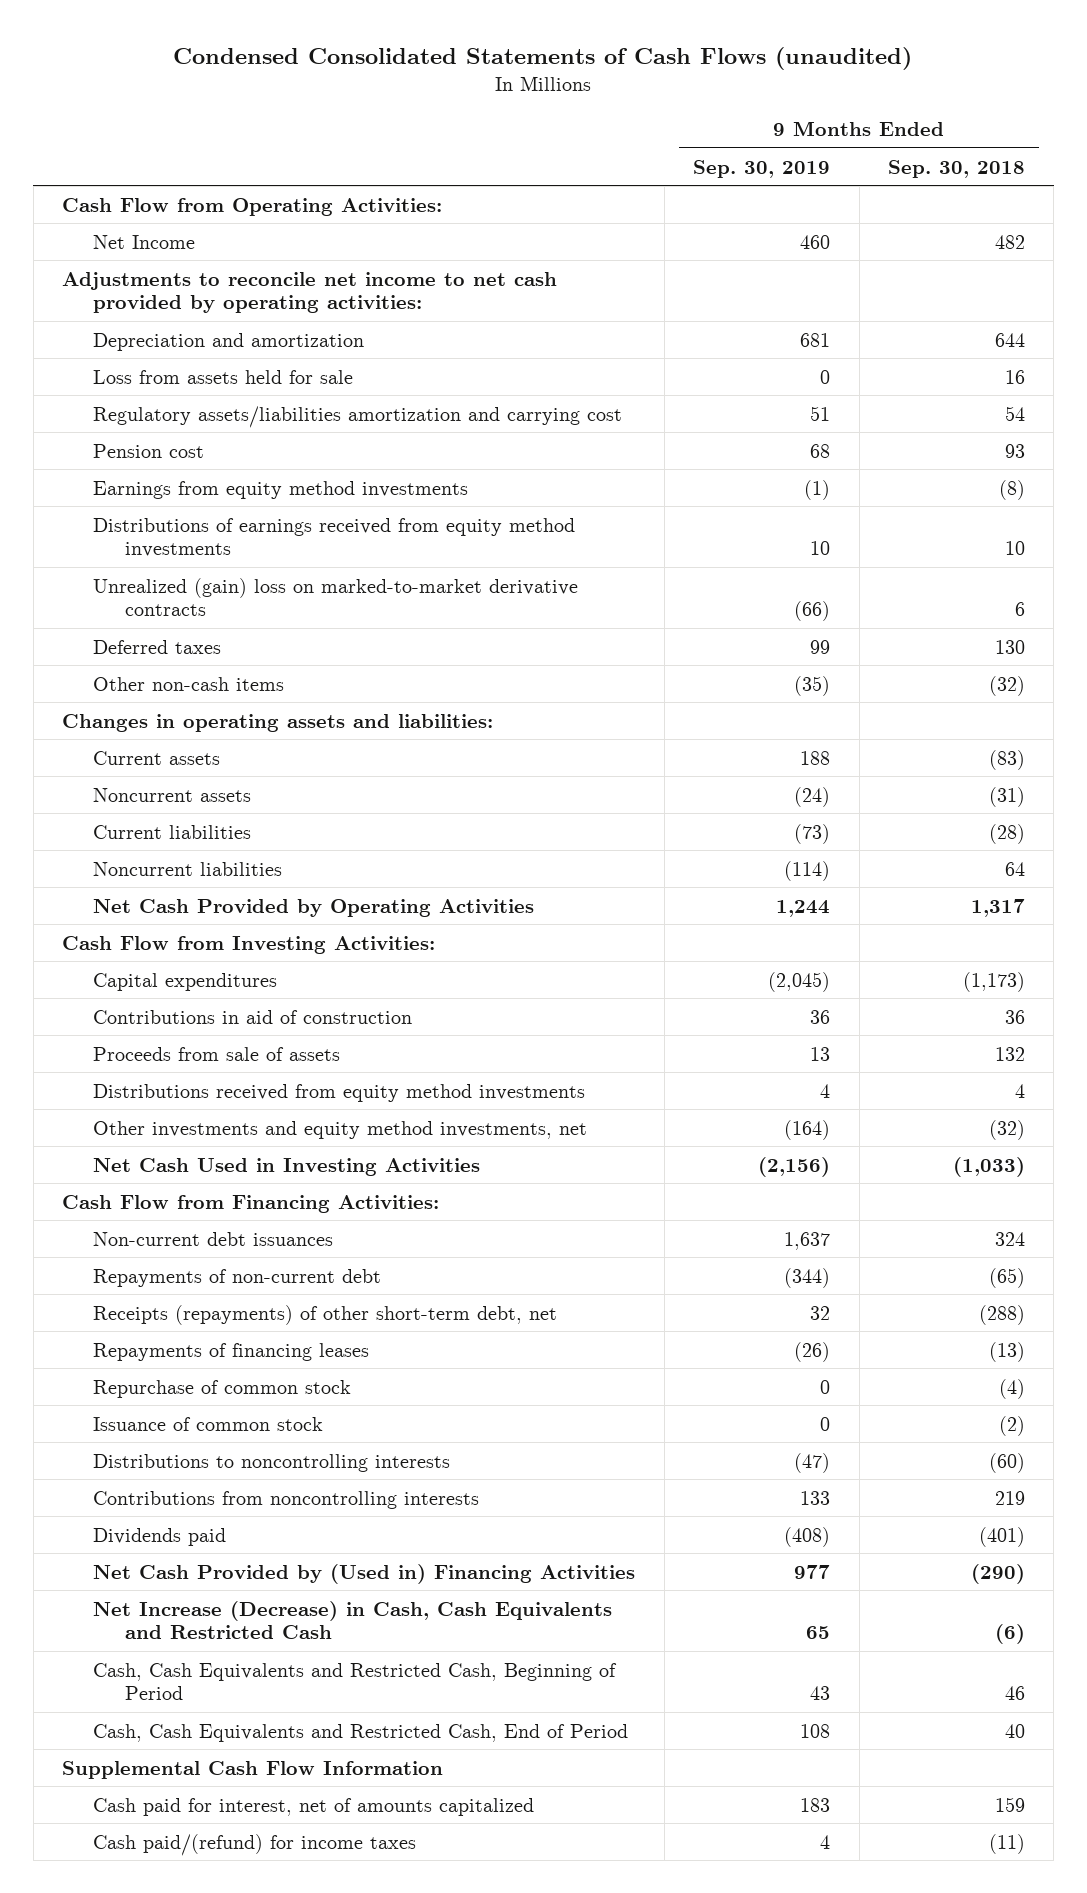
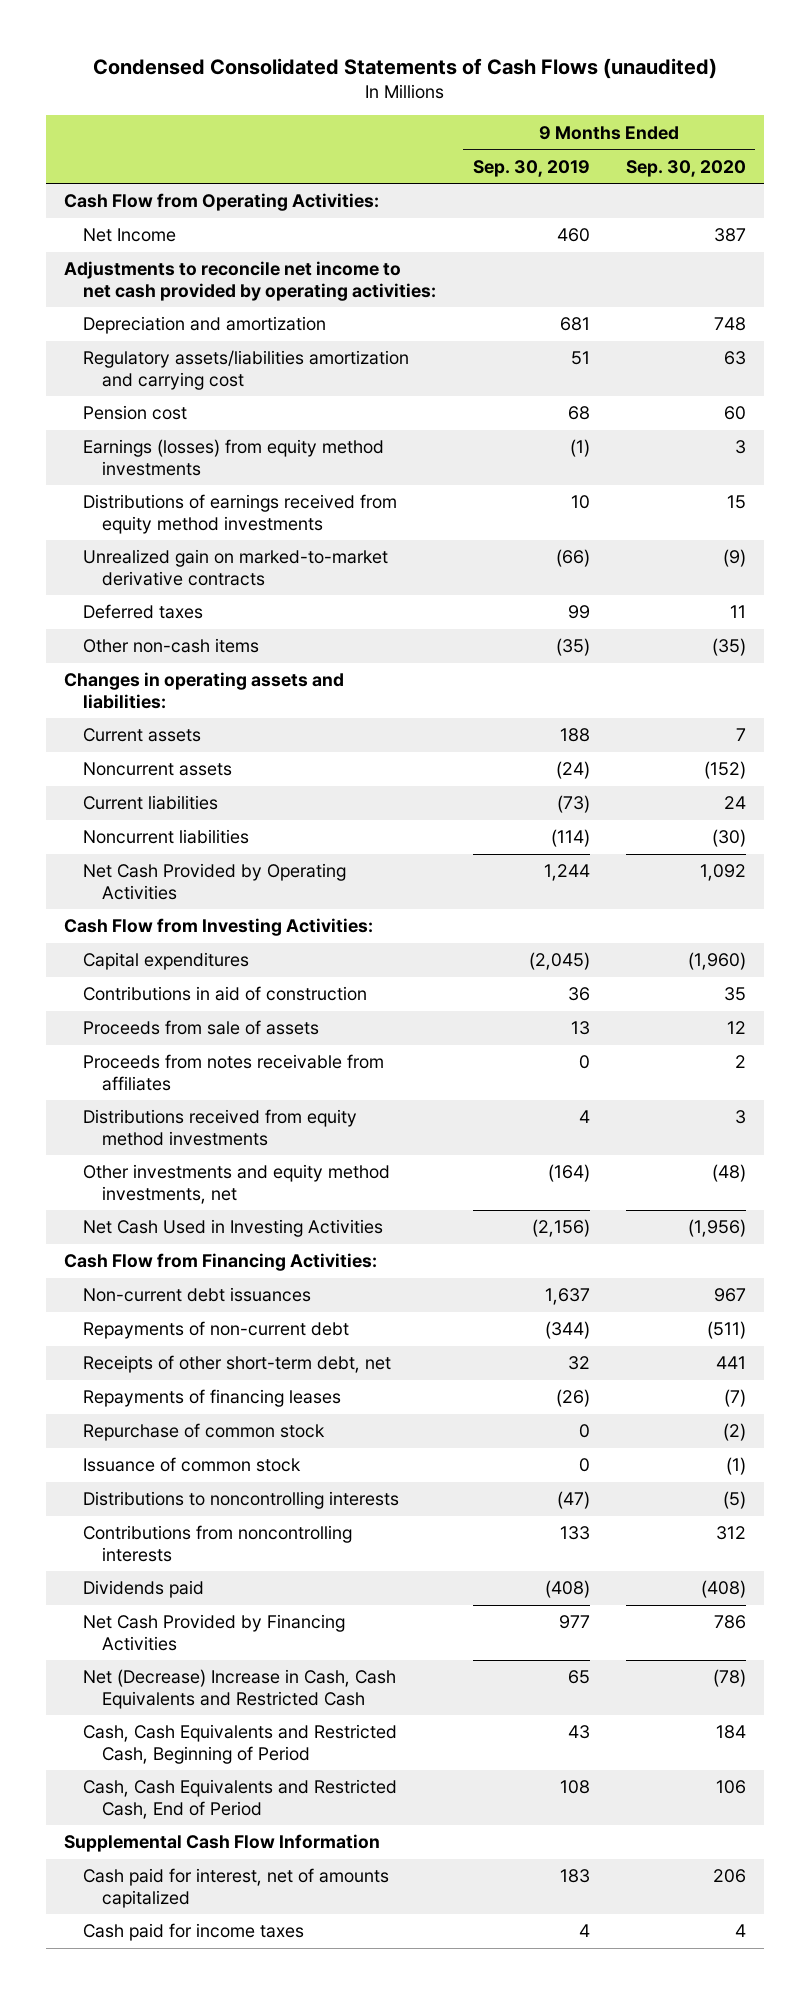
[887,159,1025,178] Sep. 30, 2018 -> none
none -> [625,159,746,177] Sep. 30, 2020
[93,369,354,384] Loss from assets held for sale -> none
[93,480,469,499] Earnings from equity method investments -> [83,439,385,476] Earnings (losses) from equity method investments
[93,577,579,616] Unrealized (gain) loss on marked-to-market derivative contracts -> [83,549,389,586] Unrealized gain on marked-to-market derivative contracts
none -> [83,1054,385,1091] Proceeds from notes receivable from affiliates
[93,1304,558,1325] Receipts (repayments) of other short-term debt, net -> [83,1355,392,1374] Receipts of other short-term debt, net
[93,1563,636,1584] Net Cash Provided by (Used in) Financing Activities -> [83,1614,346,1651] Net Cash Provided by Financing Activities
[93,1600,613,1639] Net Increase (Decrease) in Cash, Cash Equivalents and Restricted Cash -> [83,1669,397,1709] Net (Decrease) Increase in Cash, Cash Equivalents and Restricted Cash
[93,1833,417,1856] Cash paid/(refund) for income taxes -> [83,1923,305,1942] Cash paid for income taxes

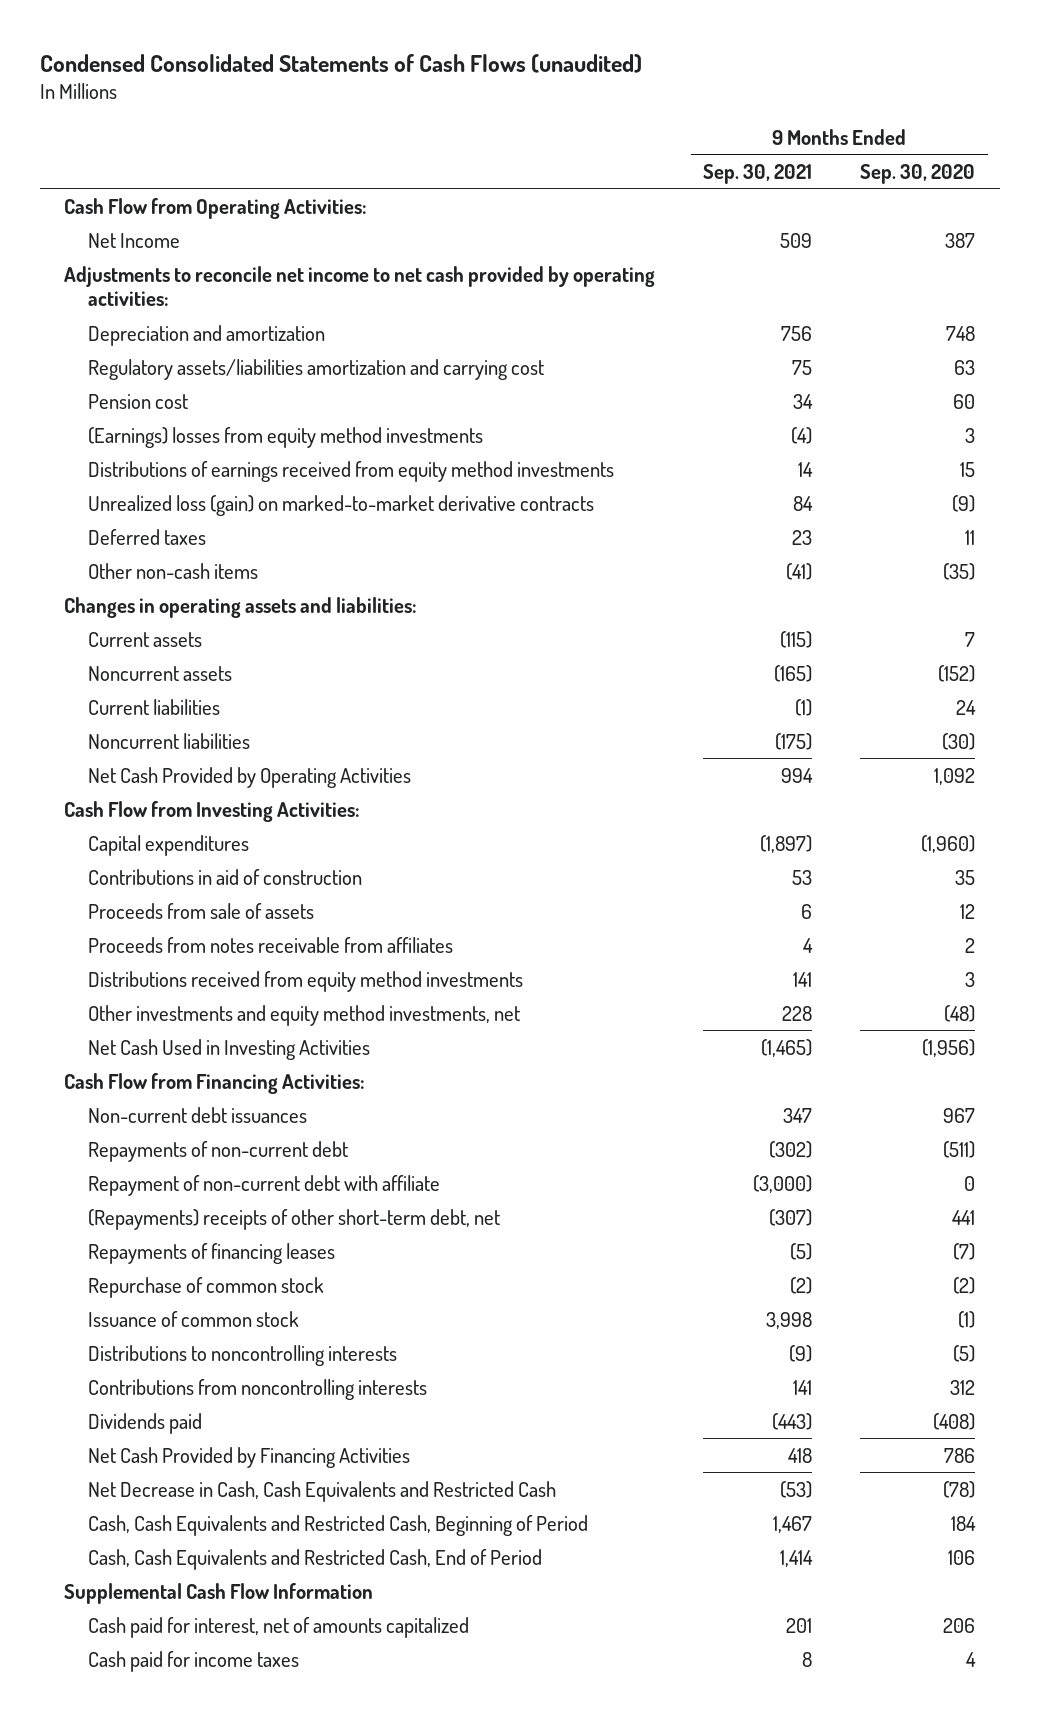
[472,159,590,177] Sep. 30, 2019 -> none
none -> [703,163,813,184] Sep. 30, 2021
[83,439,385,476] Earnings (losses) from equity method investments -> [87,426,483,448] (Earnings) losses from equity method investments
[83,549,389,586] Unrealized gain on marked-to-market derivative contracts -> [87,494,594,516] Unrealized loss (gain) on marked-to-market derivative contracts
none -> [87,1174,440,1196] Repayment of non-current debt with affiliate
[83,1355,392,1374] Receipts of other short-term debt, net -> [87,1208,500,1230] (Repayments) receipts of other short-term debt, net
[83,1669,397,1709] Net (Decrease) Increase in Cash, Cash Equivalents and Restricted Cash -> [87,1480,556,1502] Net Decrease in Cash, Cash Equivalents and Restricted Cash

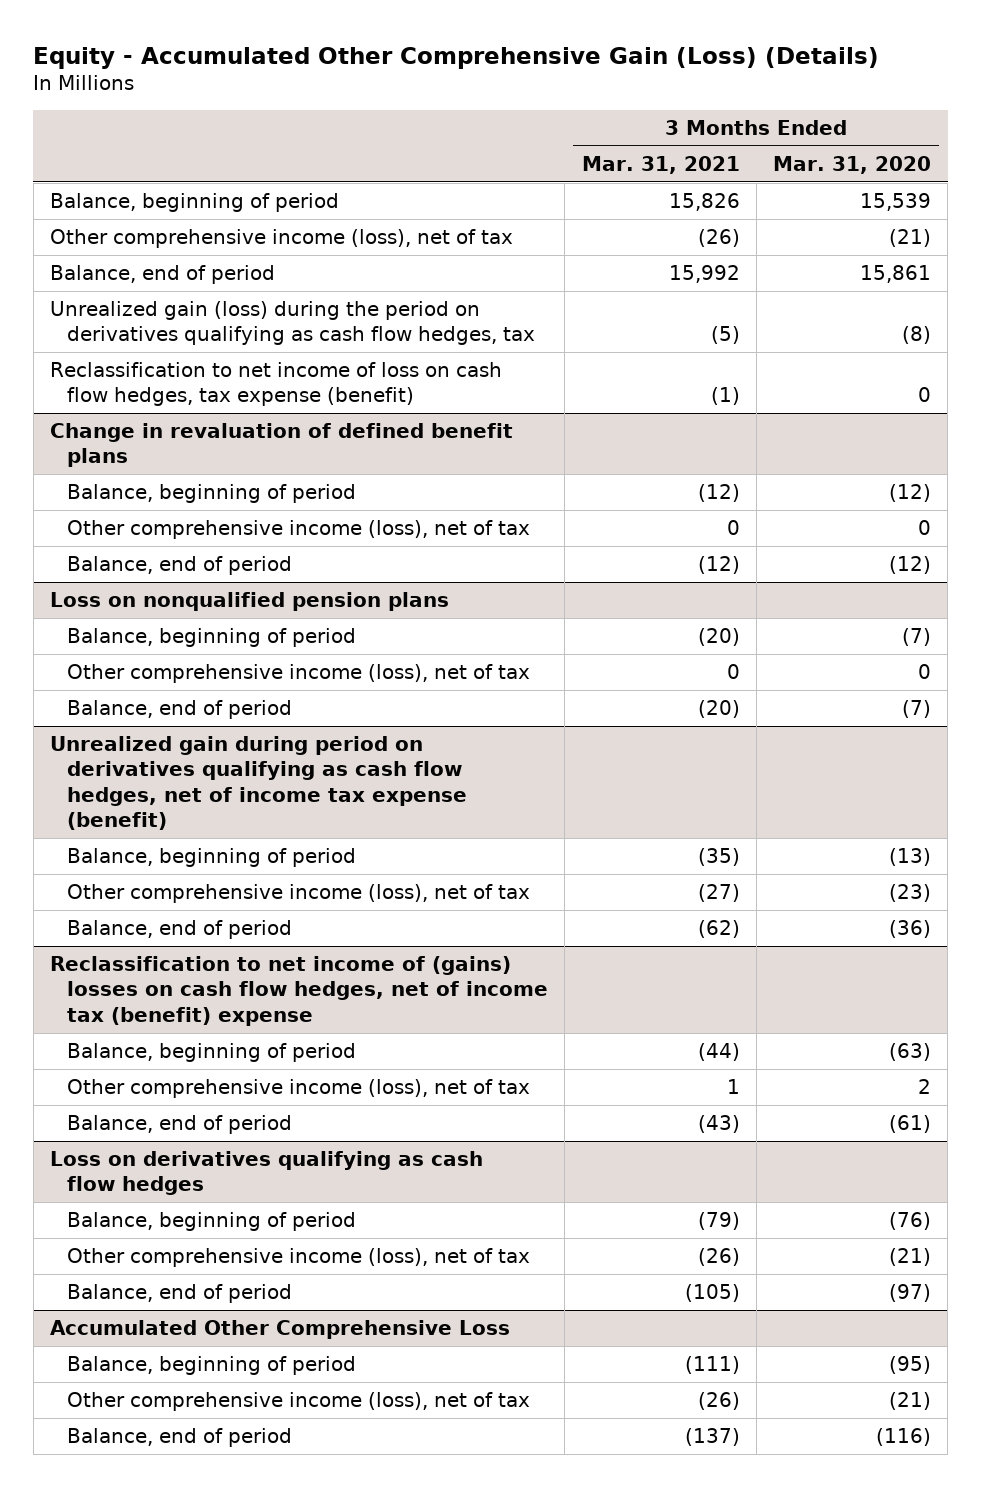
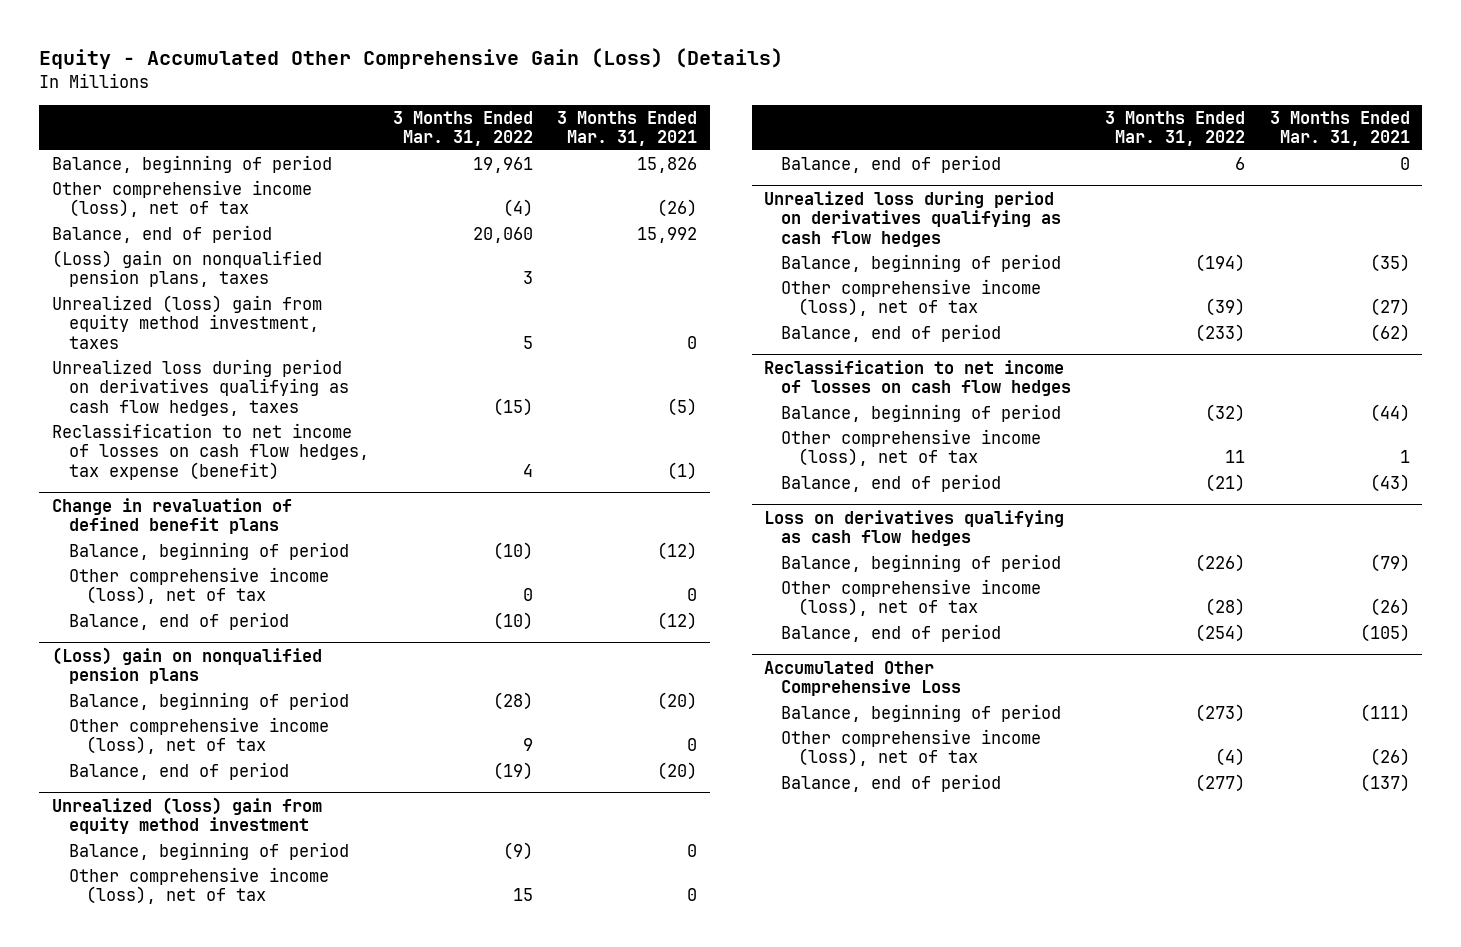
[772,156,931,175] Mar. 31, 2020 -> none
none -> [393,110,534,147] 3 Months Ended Mar. 31, 2022
none -> [51,249,322,288] (Loss) gain on nonqualified pension plans, taxes
none -> [51,294,322,350] Unrealized (loss) gain from equity method investment, taxes
[50,301,536,346] Unrealized gain (loss) during the period on derivatives qualifying as cash flow hedges, tax -> [51,358,349,417] Unrealized loss during period on derivatives qualifying as cash flow hedges, taxes
[50,362,503,407] Reclassification to net income of loss on cash flow hedges, tax expense (benefit) -> [51,422,369,481] Reclassification to net income of losses on cash flow hedges, tax expense (benefit)
[50,592,450,612] Loss on nonqualified pension plans -> [51,646,322,685] (Loss) gain on nonqualified pension plans
none -> [51,796,322,835] Unrealized (loss) gain from equity method investment
none -> [68,841,349,860] Balance, beginning of period
none -> [68,866,329,905] Other comprehensive income (loss), net of tax
none -> [780,154,1001,173] Balance, end of period
[50,736,468,830] Unrealized gain during period on derivatives qualifying as cash flow hedges, net of income tax expense (benefit) -> [763,190,1061,247] Unrealized loss during period on derivatives qualifying as cash flow hedges
[50,956,549,1026] Reclassification to net income of (gains) losses on cash flow hedges, net of income tax (benefit) expense -> [763,359,1071,397] Reclassification to net income of losses on cash flow hedges

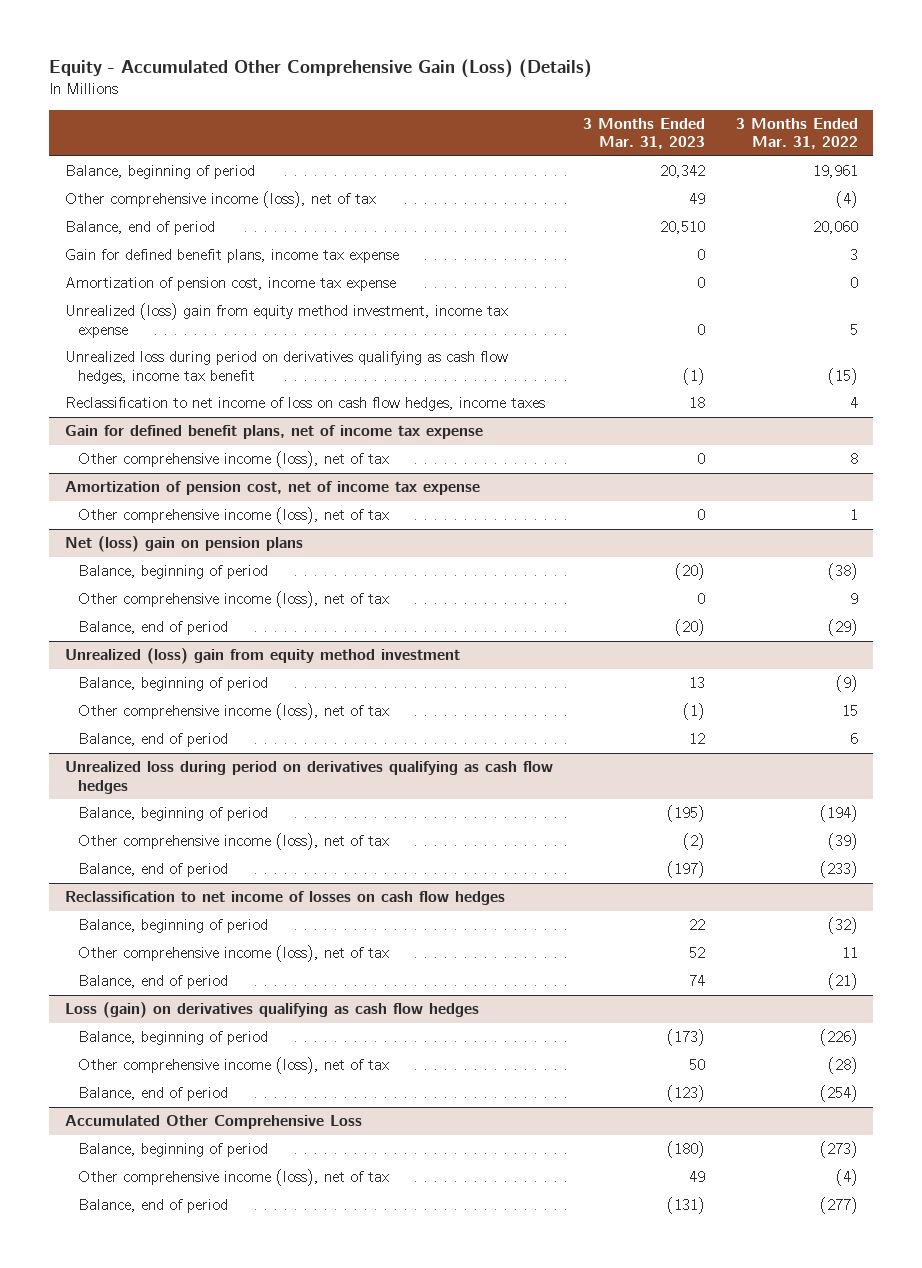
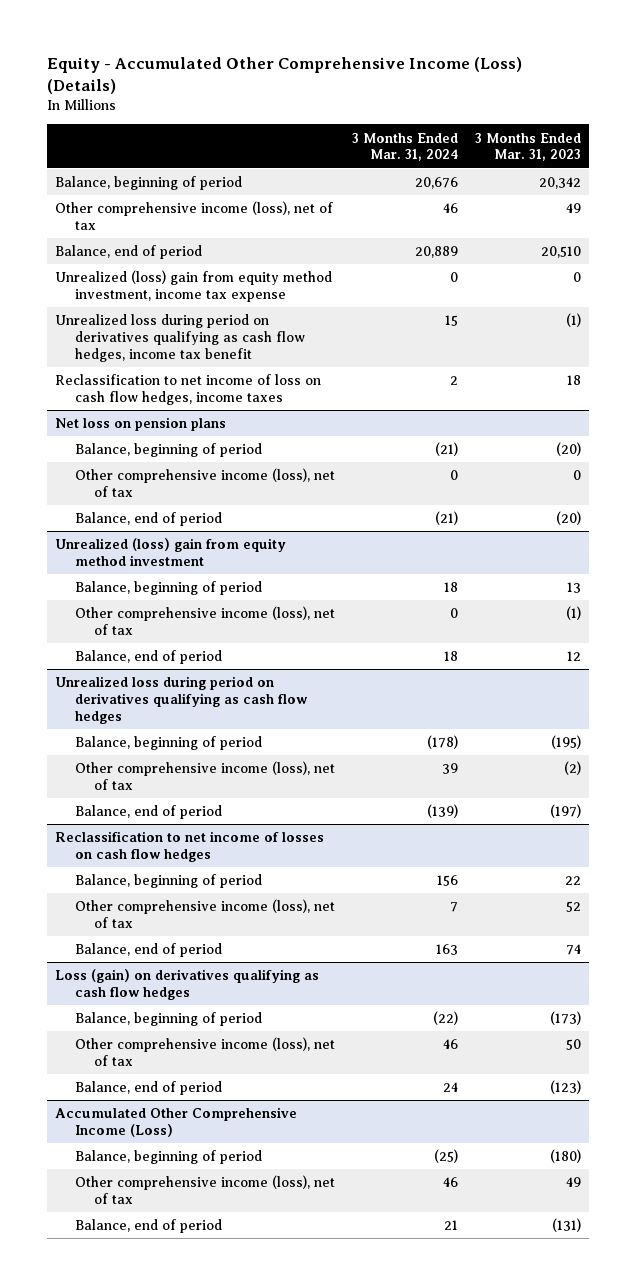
[49,59,593,79] Equity - Accumulated Other Comprehensive Gain (Loss) (Details) -> [46,56,522,94] Equity - Accumulated Other Comprehensive Income (Loss) (Details)
[735,117,858,150] 3 Months Ended Mar. 31, 2022 -> none
none -> [351,132,458,162] 3 Months Ended Mar. 31, 2024
[64,249,399,264] Gain for defined benefit plans, income tax expense -> none
[64,277,396,292] Amortization of pension cost, income tax expense -> none
[64,425,483,440] Gain for defined benefit plans, net of income tax expense -> none
[78,451,390,469] Other comprehensive income (loss), net of tax -> none
[64,481,480,496] Amortization of pension cost, net of income tax expense -> none
[78,507,390,525] Other comprehensive income (loss), net of tax -> none
[64,536,303,553] Net (loss) gain on pension plans -> [55,417,227,432] Net loss on pension plans
[64,1115,362,1130] Accumulated Other Comprehensive Loss -> [55,1107,298,1138] Accumulated Other Comprehensive Income (Loss)

